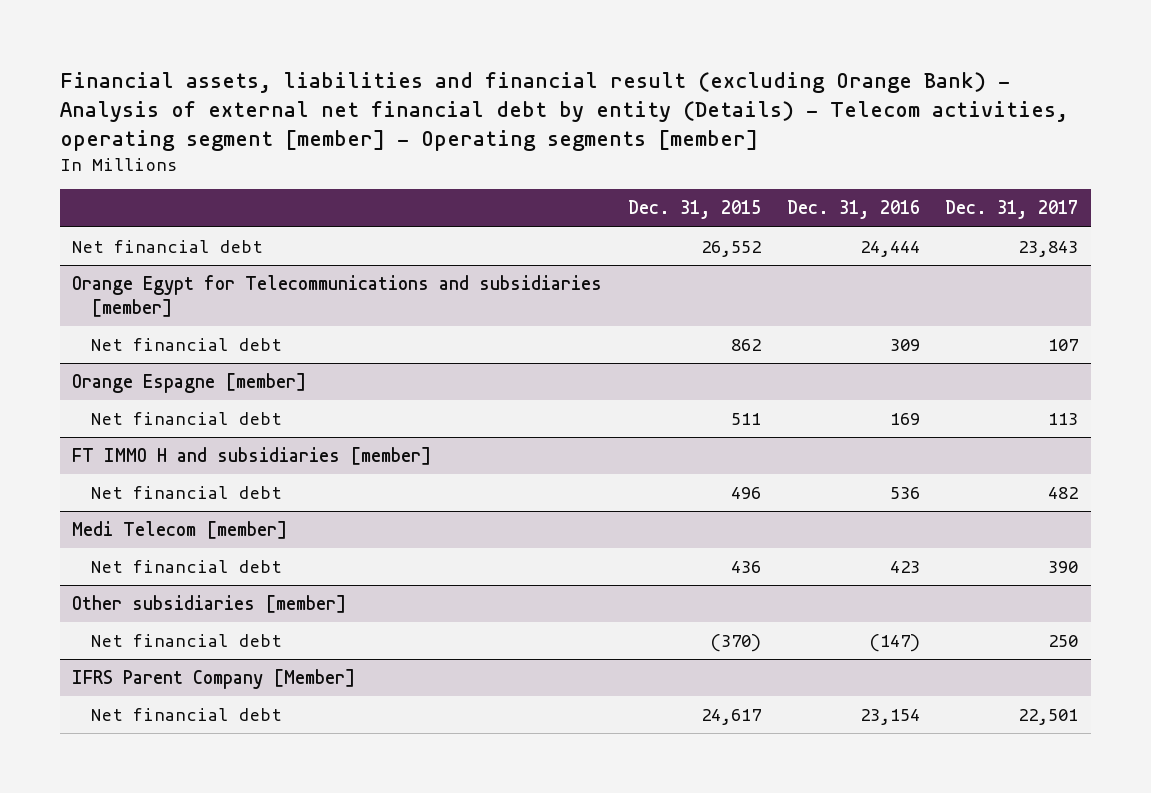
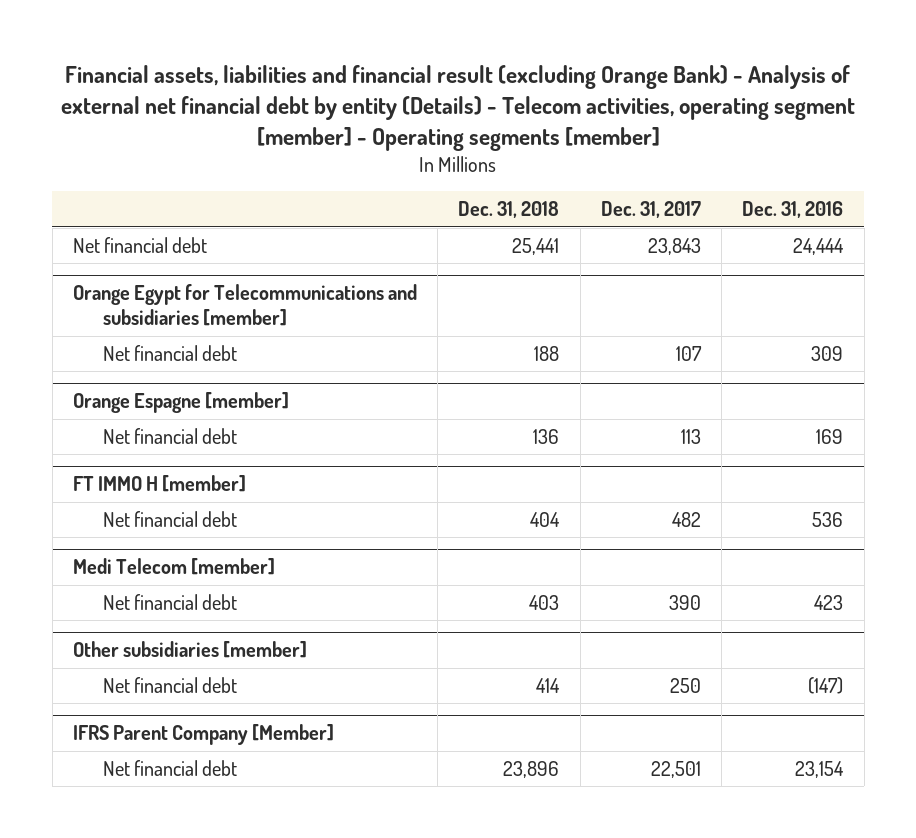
[627,200,761,220] Dec. 31, 2015 -> none
none -> [458,201,560,219] Dec. 31, 2018
[72,447,432,466] FT IMMO H and subsidiaries [member] -> [72,475,246,493] FT IMMO H [member]

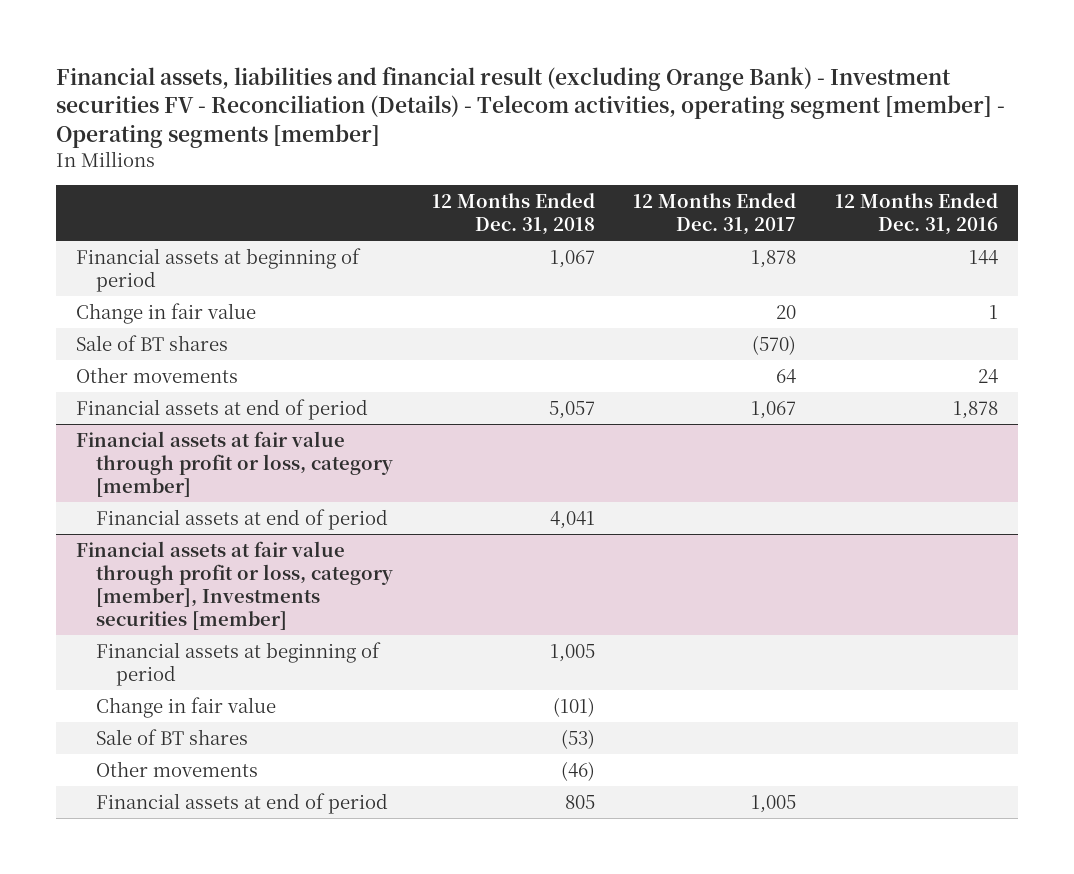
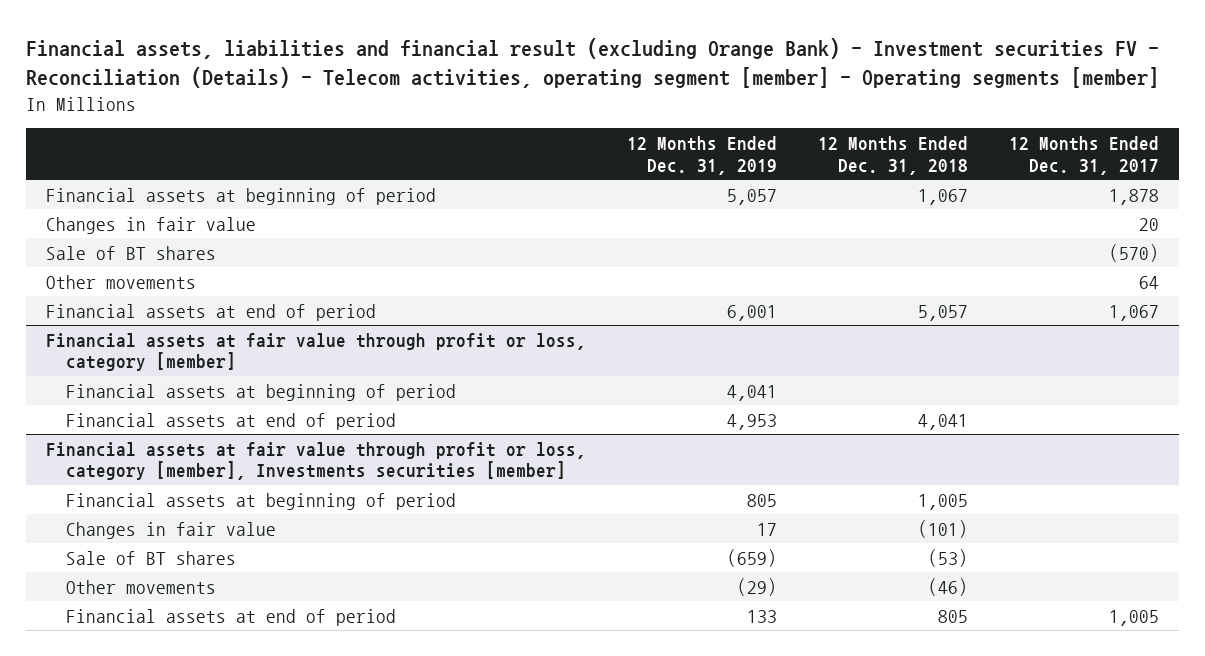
[835,192,999,236] 12 Months Ended Dec. 31, 2016 -> none
none -> [627,135,778,175] 12 Months Ended Dec. 31, 2019
[75,302,256,324] Change in fair value -> [46,216,257,234] Changes in fair value
none -> [65,383,456,401] Financial assets at beginning of period
[95,696,276,718] Change in fair value -> [65,521,276,539] Changes in fair value

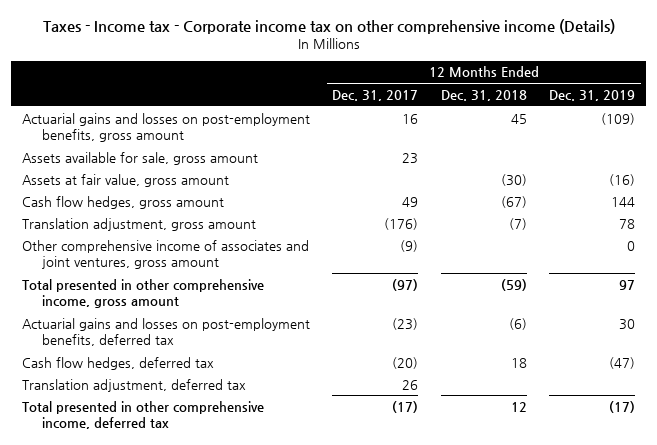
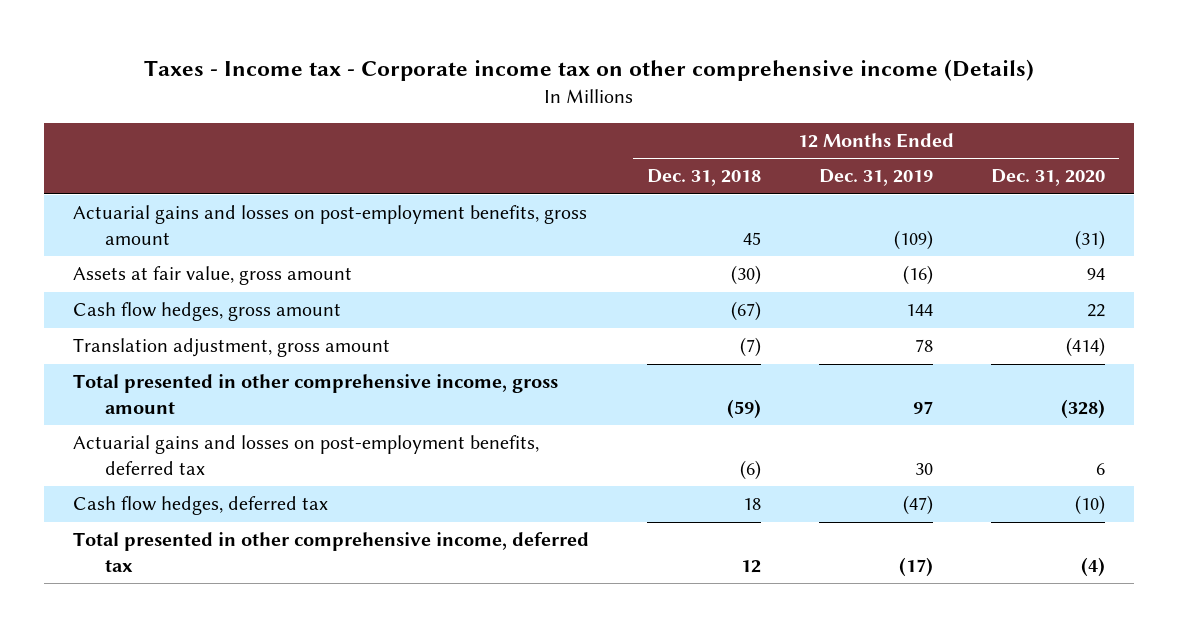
[332,89,419,101] Dec. 31, 2017 -> none
none -> [990,169,1105,187] Dec. 31, 2020
[22,151,259,165] Assets available for sale, gross amount -> none
[22,239,310,269] Other comprehensive income of associates and joint ventures, gross amount -> none
[22,378,247,392] Translation adjustment, deferred tax -> none

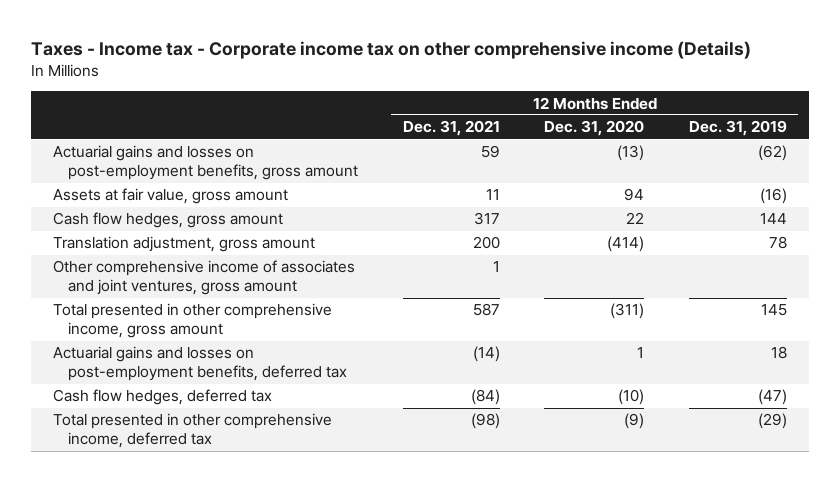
[647,169,762,187] Dec. 31, 2018 -> none
none -> [402,120,500,137] Dec. 31, 2021
[894,229,934,250] (109) -> [757,145,787,162] (62)
[1074,229,1105,250] (31) -> [617,145,645,162] (13)
none -> [53,260,356,296] Other comprehensive income of associates and joint ventures, gross amount
[913,400,934,414] 97 -> [760,304,787,317] 145
[1060,398,1105,419] (328) -> [610,303,645,320] (311)
[915,462,934,475] 30 -> [770,346,787,360] 18
[1095,462,1105,475] 6 -> [637,347,645,359] 1
[899,556,934,577] (17) -> [757,413,787,430] (29)
[1080,556,1105,577] (4) -> [624,413,645,430] (9)

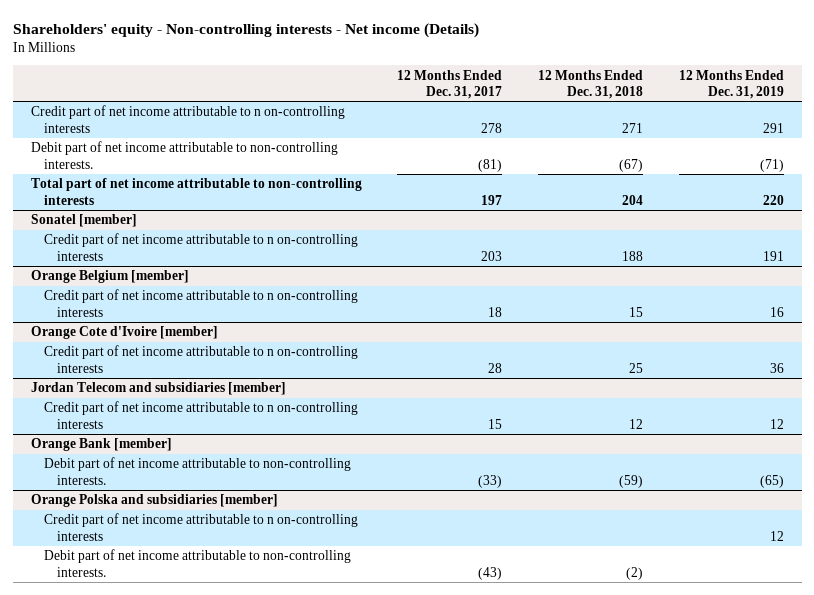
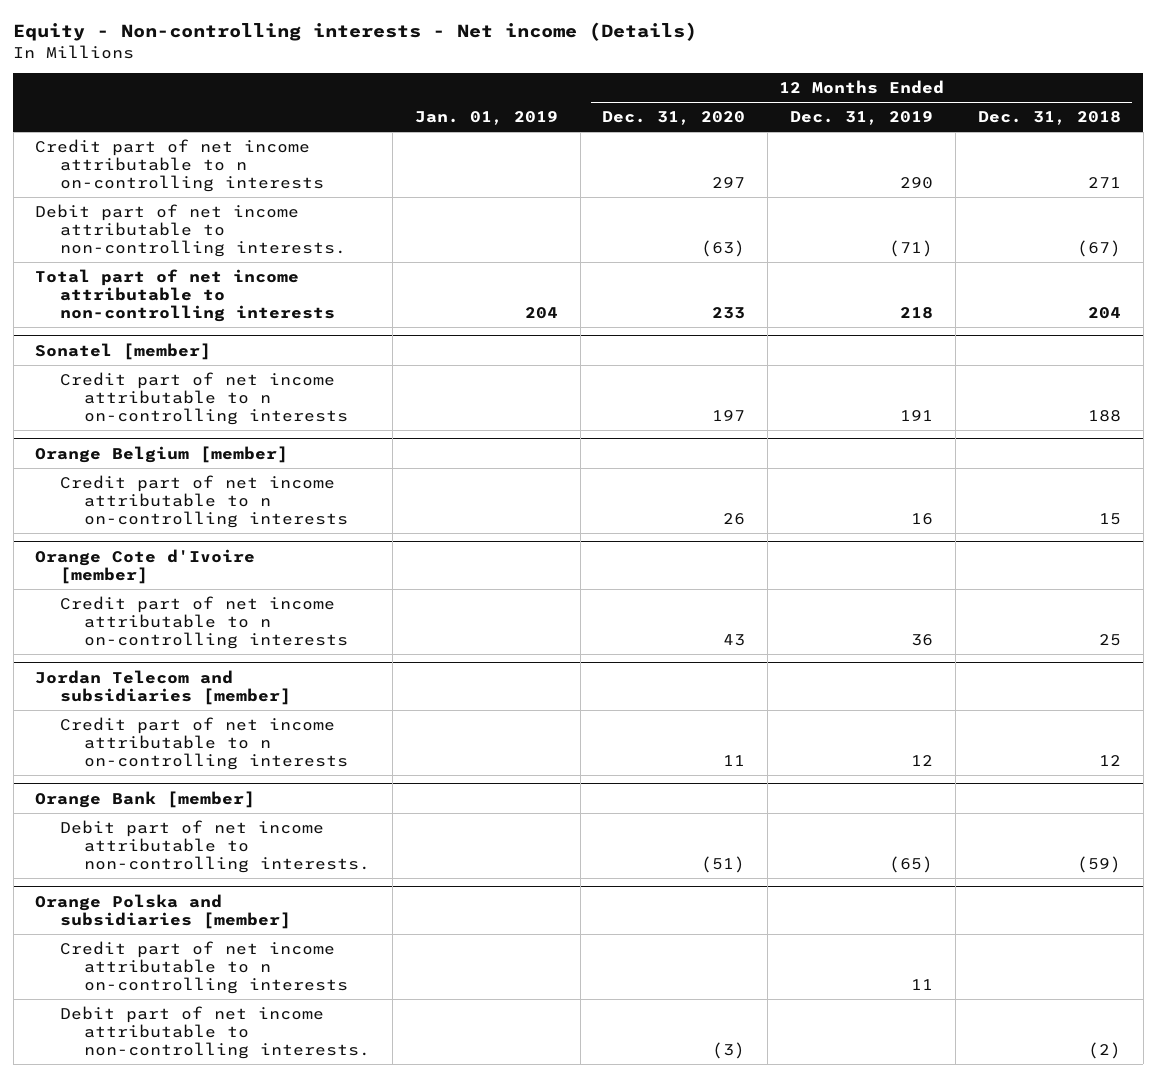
[12,22,479,38] Shareholders' equity - Non-controlling interests - Net income (Details) -> [13,22,698,42] Equity - Non-controlling interests - Net income (Details)
[397,69,503,99] 12 Months Ended Dec. 31, 2017 -> none
none -> [414,111,558,126] Jan. 01, 2019
none -> [602,111,746,126] Dec. 31, 2020
[762,122,784,133] 291 -> [900,176,934,189] 290
[762,194,784,205] 220 -> [900,306,934,319] 218
[769,530,784,541] 12 -> [911,978,934,990] 11

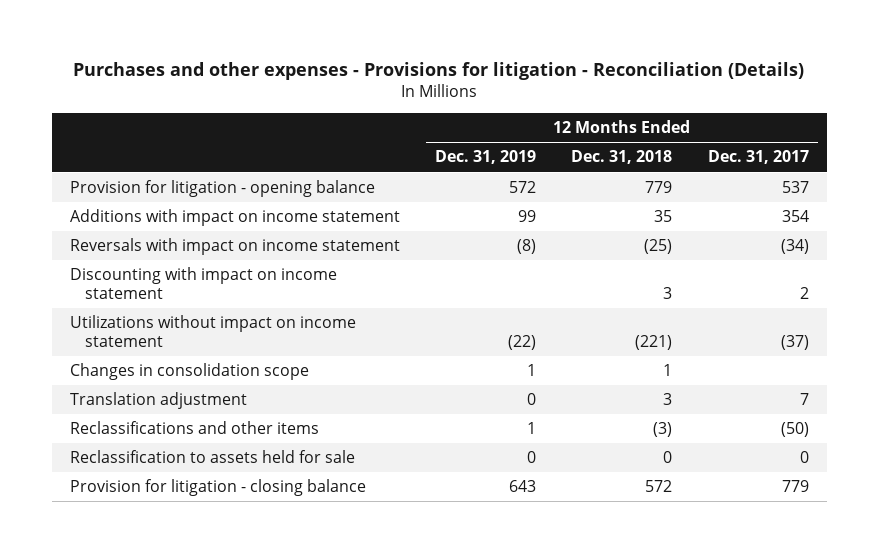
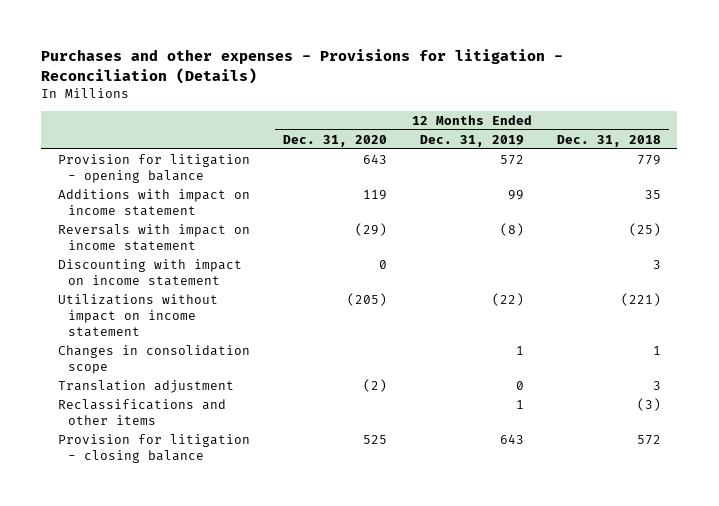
[707,150,809,165] Dec. 31, 2017 -> none
none -> [282,134,387,147] Dec. 31, 2020
[69,450,355,464] Reclassification to assets held for sale -> none

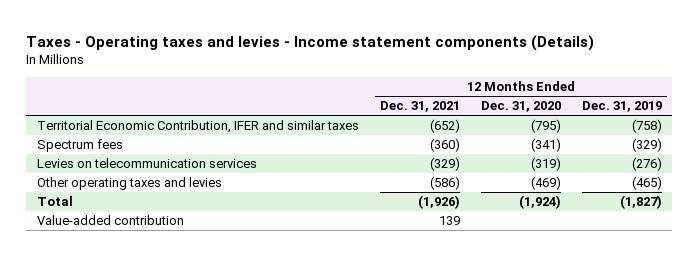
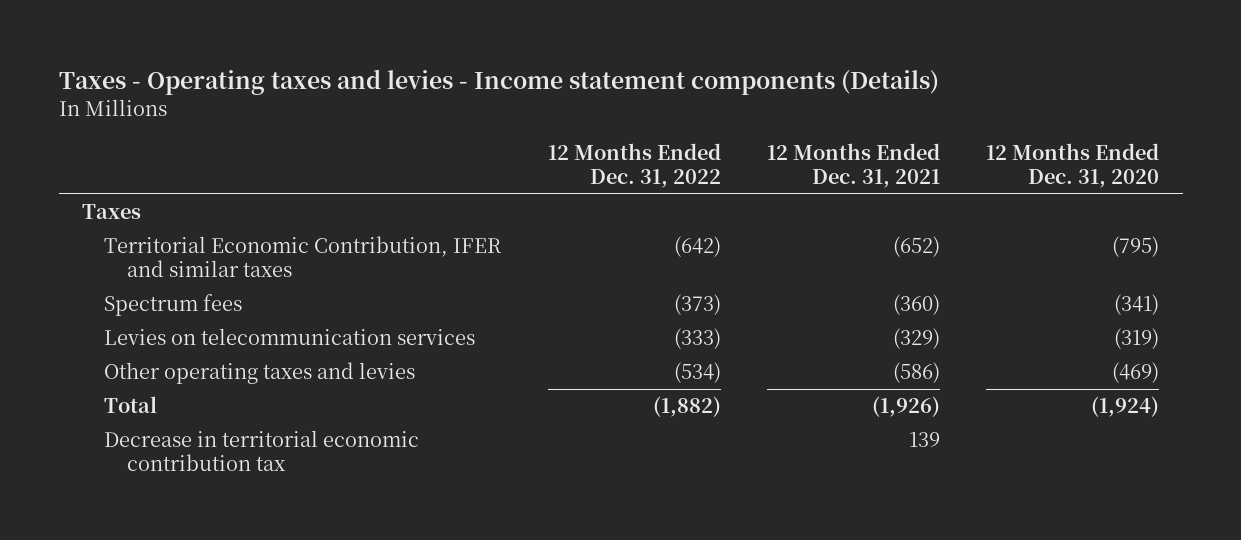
[581,101,662,113] Dec. 31, 2019 -> none
none -> [547,143,721,189] 12 Months Ended Dec. 31, 2022
none -> [81,204,141,220] Taxes
[36,215,184,226] Value-added contribution -> [104,430,420,472] Decrease in territorial economic contribution tax

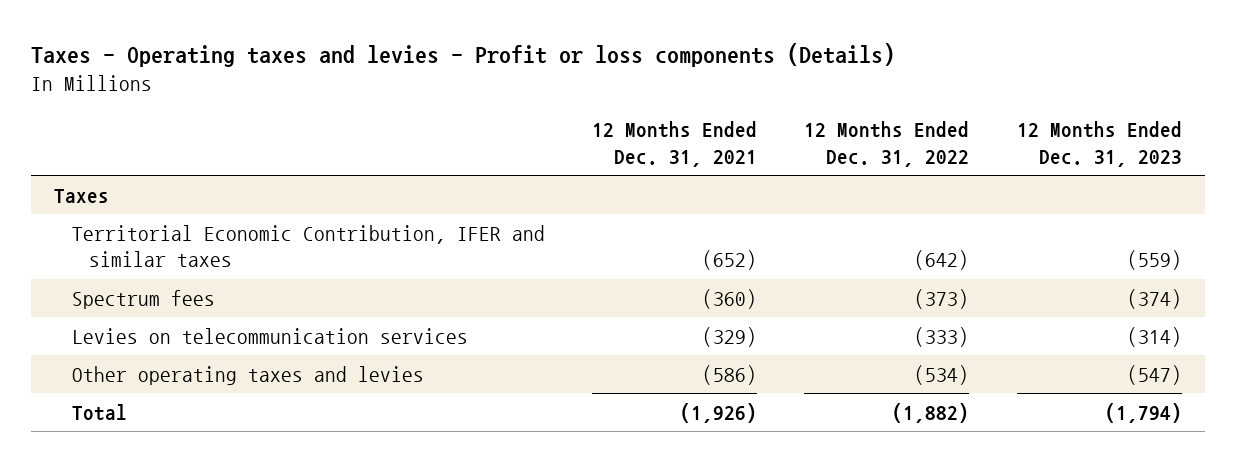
[58,69,939,96] Taxes - Operating taxes and levies - Income statement components (Details) -> [30,43,895,68] Taxes - Operating taxes and levies - Profit or loss components (Details)
[986,143,1160,189] 12 Months Ended Dec. 31, 2020 -> none
none -> [1016,121,1182,167] 12 Months Ended Dec. 31, 2023
[104,430,420,472] Decrease in territorial economic contribution tax -> none

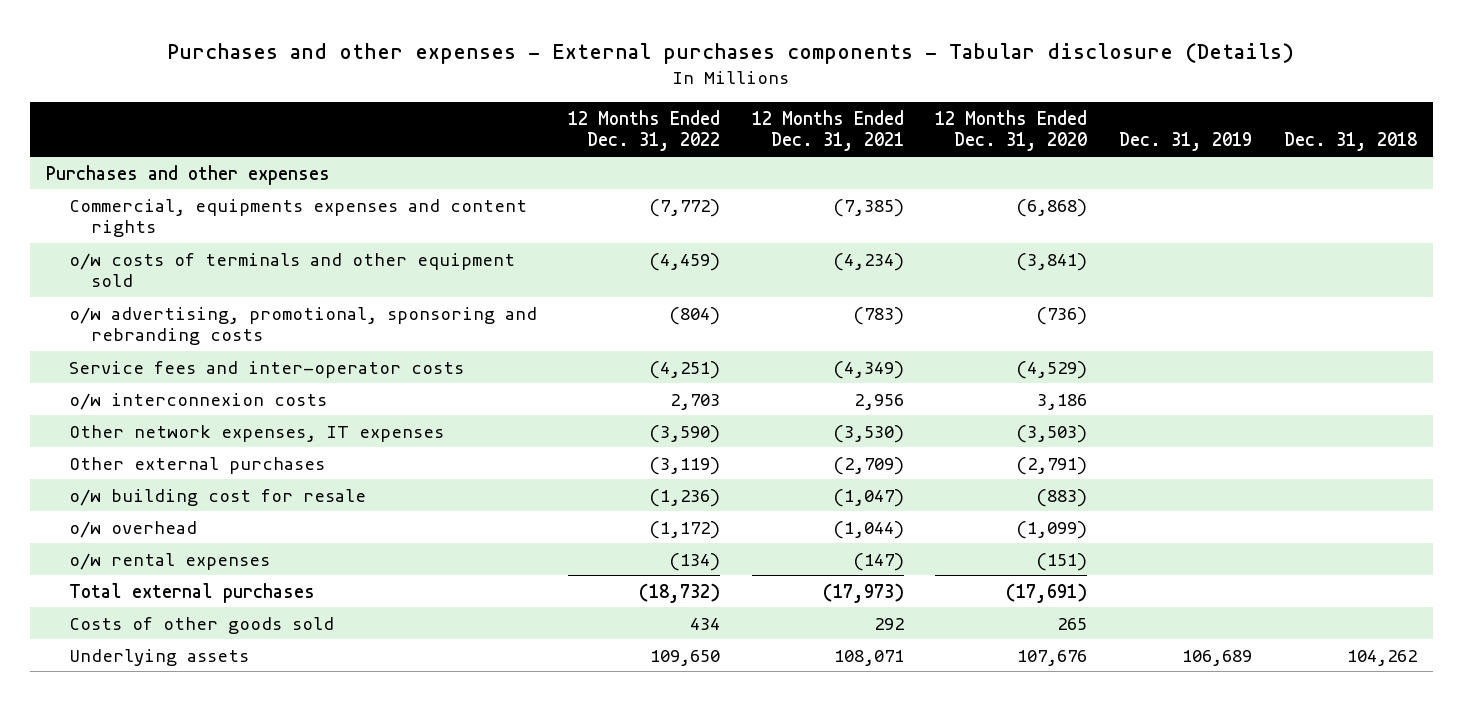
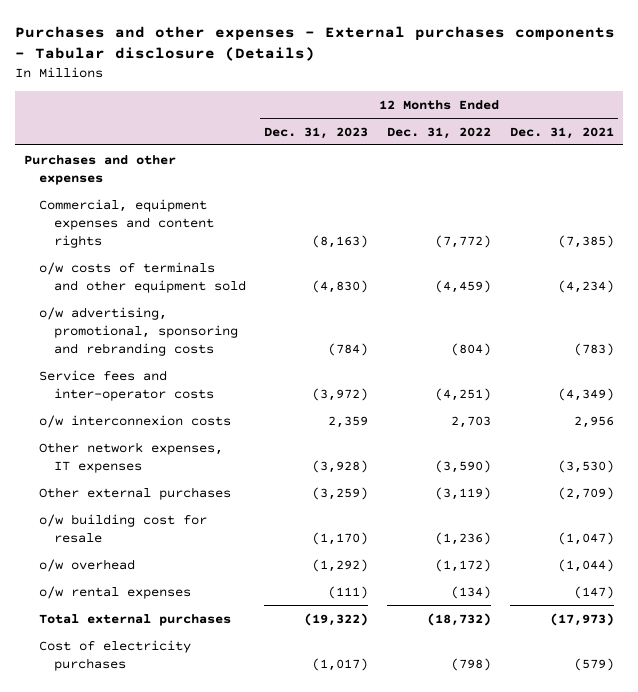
[935,109,1088,152] 12 Months Ended Dec. 31, 2020 -> none
[1119,132,1253,152] Dec. 31, 2019 -> none
[1283,132,1417,152] Dec. 31, 2018 -> none
none -> [264,126,369,139] Dec. 31, 2023
[68,198,527,238] Commercial, equipments expenses and content rights -> [39,198,214,248] Commercial, equipment expenses and content rights
[68,616,334,634] Costs of other goods sold -> none
[68,648,249,666] Underlying assets -> none
none -> [39,639,192,671] Cost of electricity purchases

